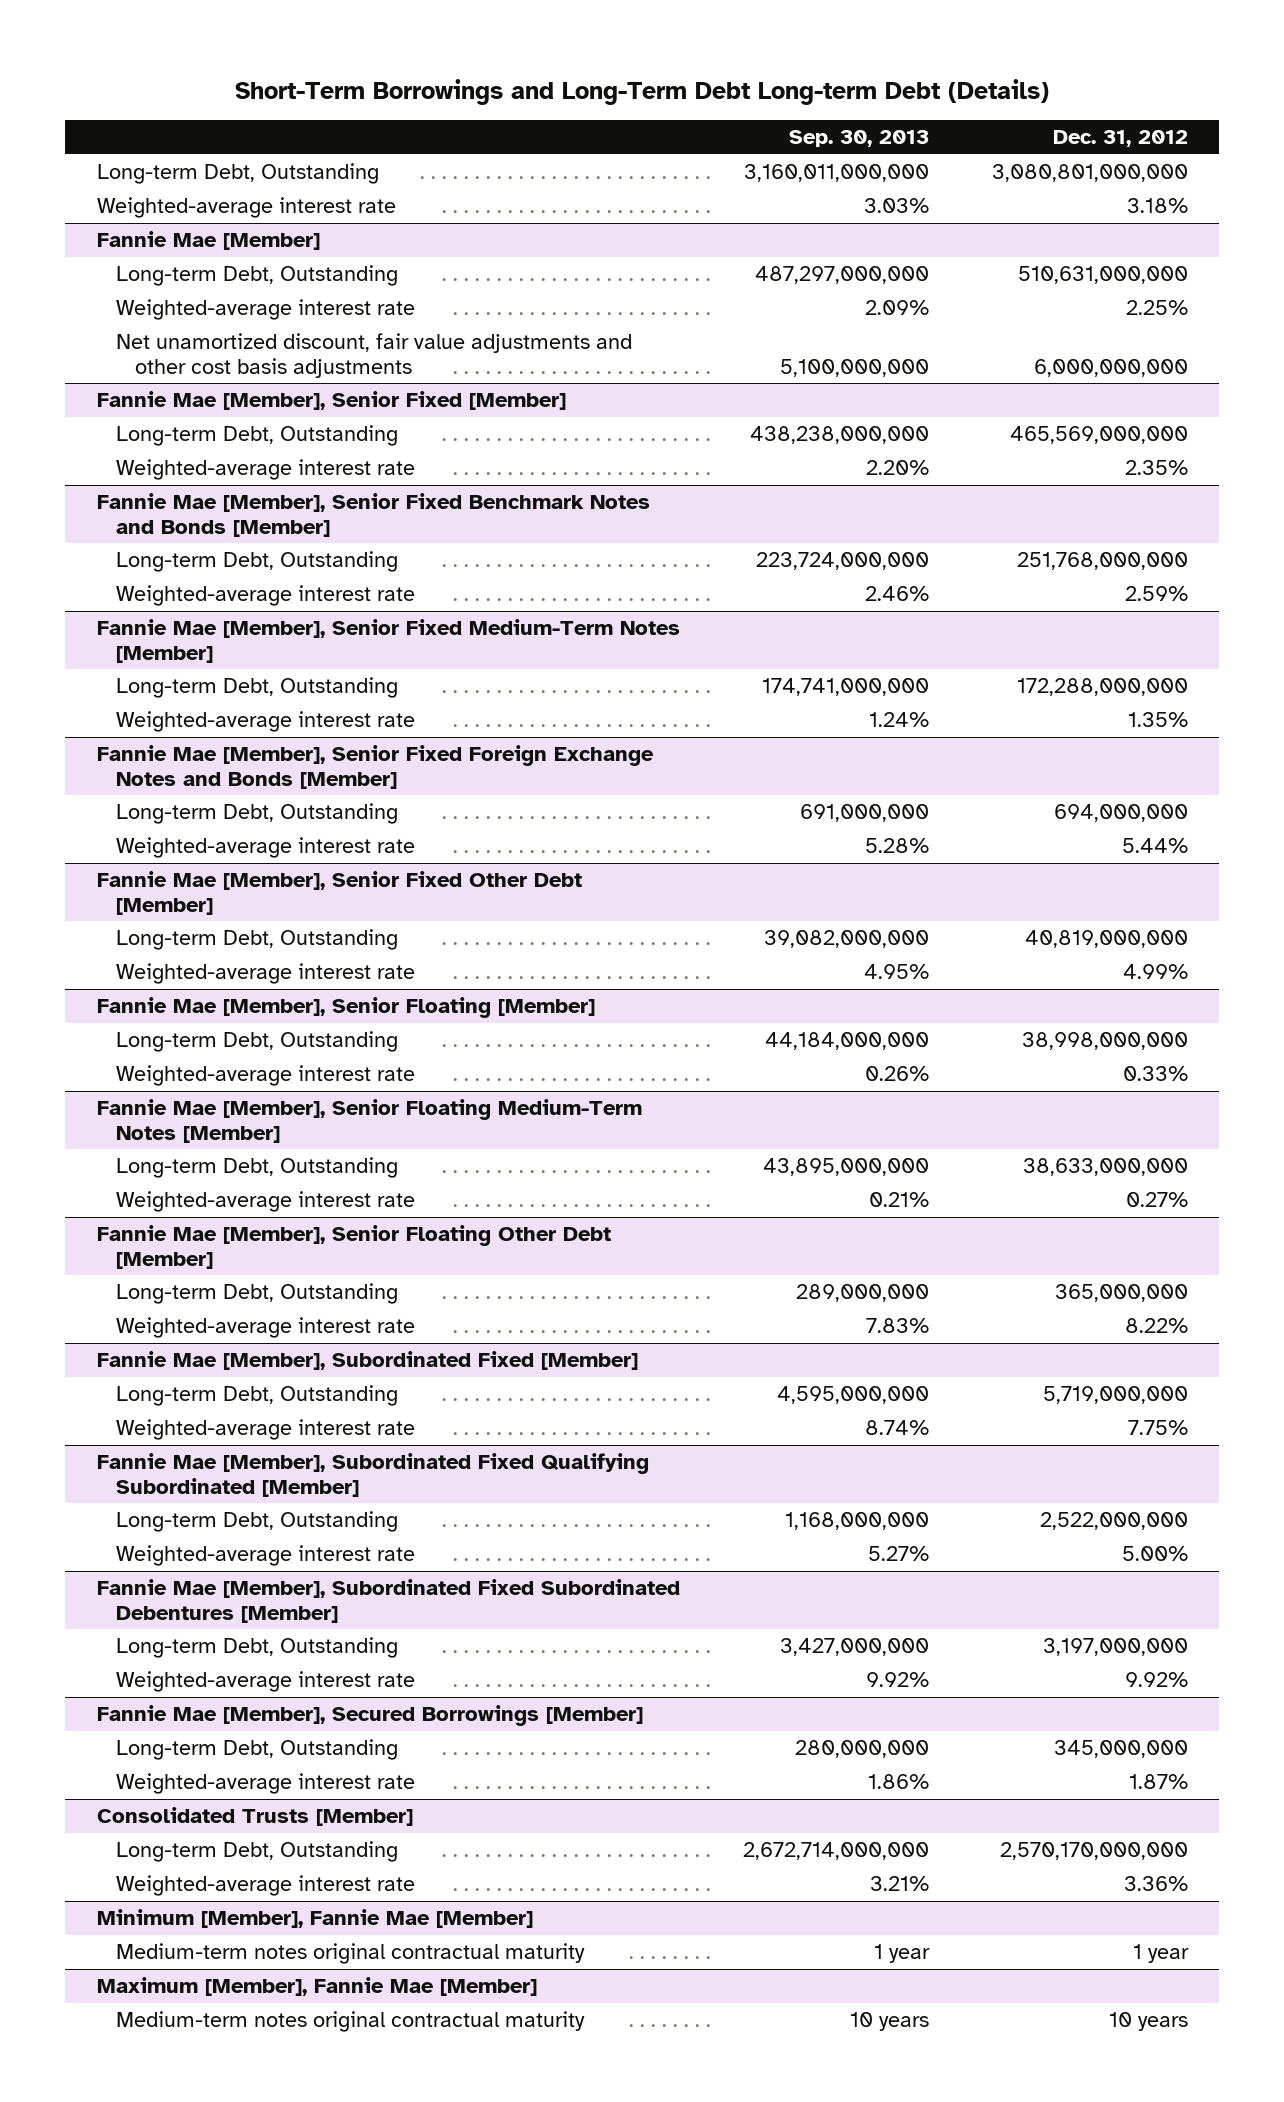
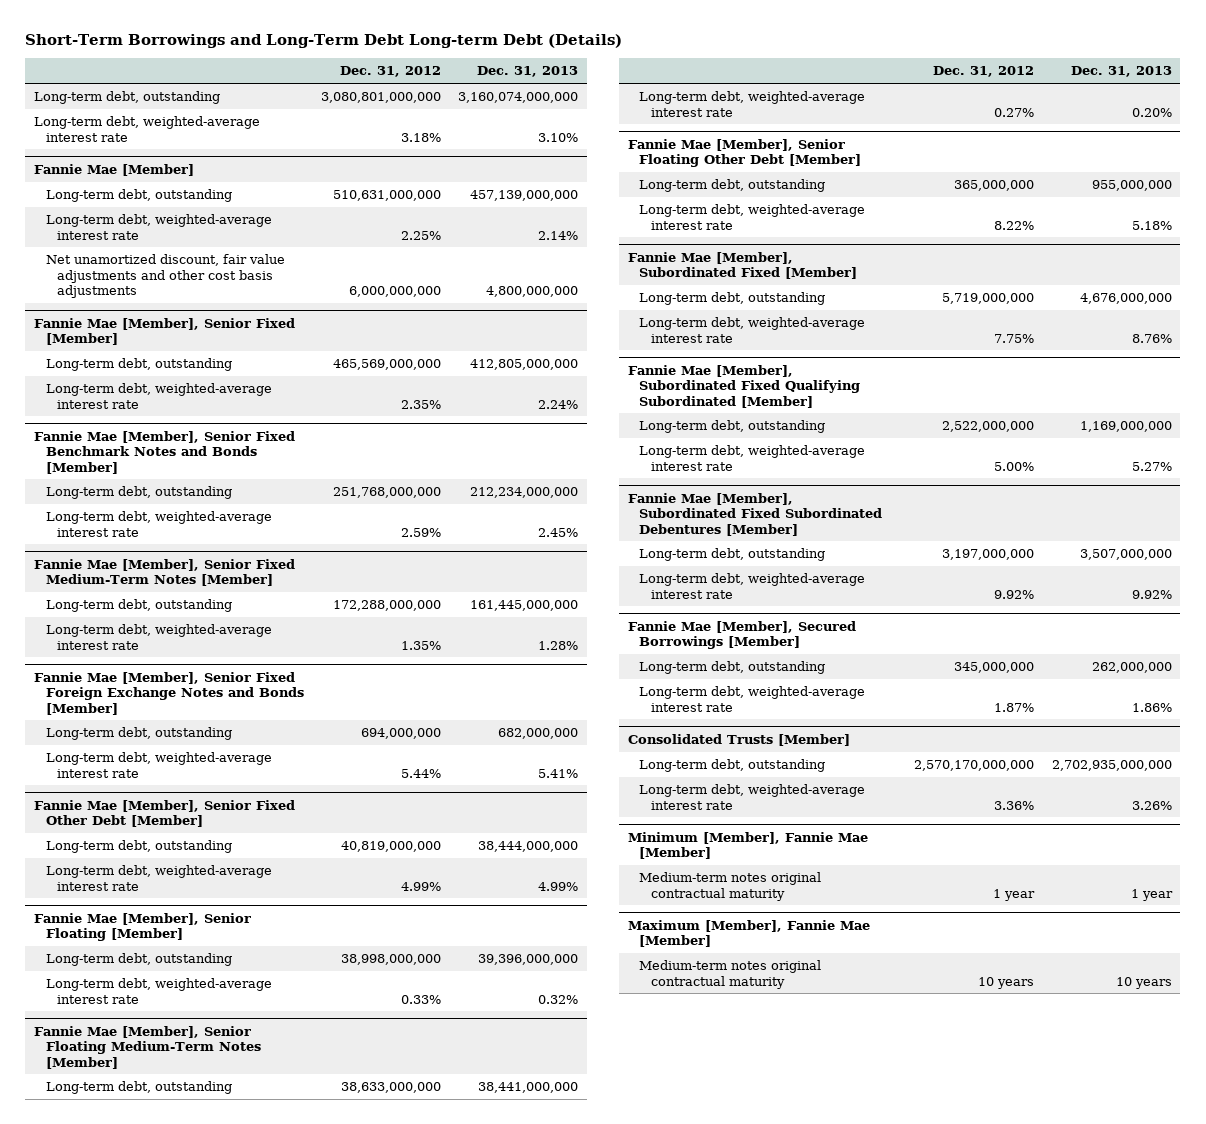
[788,130,929,148] Sep. 30, 2013 -> none
none -> [477,66,579,78] Dec. 31, 2013
[96,163,379,185] Long-term Debt, Outstanding -> [33,91,220,105] Long-term debt, outstanding
[96,197,396,219] Weighted-average interest rate -> [33,116,260,142] Long-term debt, weighted-average interest rate
[115,265,398,287] Long-term Debt, Outstanding -> [45,189,232,203] Long-term debt, outstanding
[115,299,415,321] Weighted-average interest rate -> [45,214,272,240] Long-term debt, weighted-average interest rate
[115,425,398,447] Long-term Debt, Outstanding -> [45,358,232,372] Long-term debt, outstanding
[115,459,415,481] Weighted-average interest rate -> [45,383,272,409] Long-term debt, weighted-average interest rate
[115,551,398,573] Long-term Debt, Outstanding -> [45,486,232,500] Long-term debt, outstanding
[115,585,415,607] Weighted-average interest rate -> [45,511,272,537] Long-term debt, weighted-average interest rate
[115,677,398,699] Long-term Debt, Outstanding -> [45,599,232,613] Long-term debt, outstanding
[115,711,415,733] Weighted-average interest rate -> [45,624,272,650] Long-term debt, weighted-average interest rate
[115,803,398,825] Long-term Debt, Outstanding -> [45,727,232,741] Long-term debt, outstanding
[115,837,415,859] Weighted-average interest rate -> [45,752,272,778] Long-term debt, weighted-average interest rate
[115,929,398,951] Long-term Debt, Outstanding -> [45,840,232,854] Long-term debt, outstanding
[115,963,415,985] Weighted-average interest rate -> [45,865,272,891] Long-term debt, weighted-average interest rate
[115,1031,398,1053] Long-term Debt, Outstanding -> [45,953,232,967] Long-term debt, outstanding
[115,1065,415,1087] Weighted-average interest rate -> [45,978,272,1004] Long-term debt, weighted-average interest rate
[115,1157,398,1179] Long-term Debt, Outstanding -> [45,1081,232,1095] Long-term debt, outstanding
[115,1191,415,1213] Weighted-average interest rate -> [639,91,866,117] Long-term debt, weighted-average interest rate
[115,1283,398,1305] Long-term Debt, Outstanding -> [639,179,826,193] Long-term debt, outstanding
[115,1317,415,1339] Weighted-average interest rate -> [639,204,866,230] Long-term debt, weighted-average interest rate
[115,1385,398,1407] Long-term Debt, Outstanding -> [639,292,826,306] Long-term debt, outstanding
[115,1419,415,1441] Weighted-average interest rate -> [639,317,866,343] Long-term debt, weighted-average interest rate
[115,1511,398,1533] Long-term Debt, Outstanding -> [639,420,826,434] Long-term debt, outstanding
[115,1545,415,1567] Weighted-average interest rate -> [639,445,866,471] Long-term debt, weighted-average interest rate
[115,1637,398,1659] Long-term Debt, Outstanding -> [639,548,826,562] Long-term debt, outstanding
[115,1671,415,1693] Weighted-average interest rate -> [639,573,866,599] Long-term debt, weighted-average interest rate
[115,1739,398,1761] Long-term Debt, Outstanding -> [639,661,826,675] Long-term debt, outstanding
[115,1773,415,1795] Weighted-average interest rate -> [639,686,866,712] Long-term debt, weighted-average interest rate
[115,1841,398,1863] Long-term Debt, Outstanding -> [639,759,826,773] Long-term debt, outstanding
[115,1875,415,1897] Weighted-average interest rate -> [639,784,866,810] Long-term debt, weighted-average interest rate

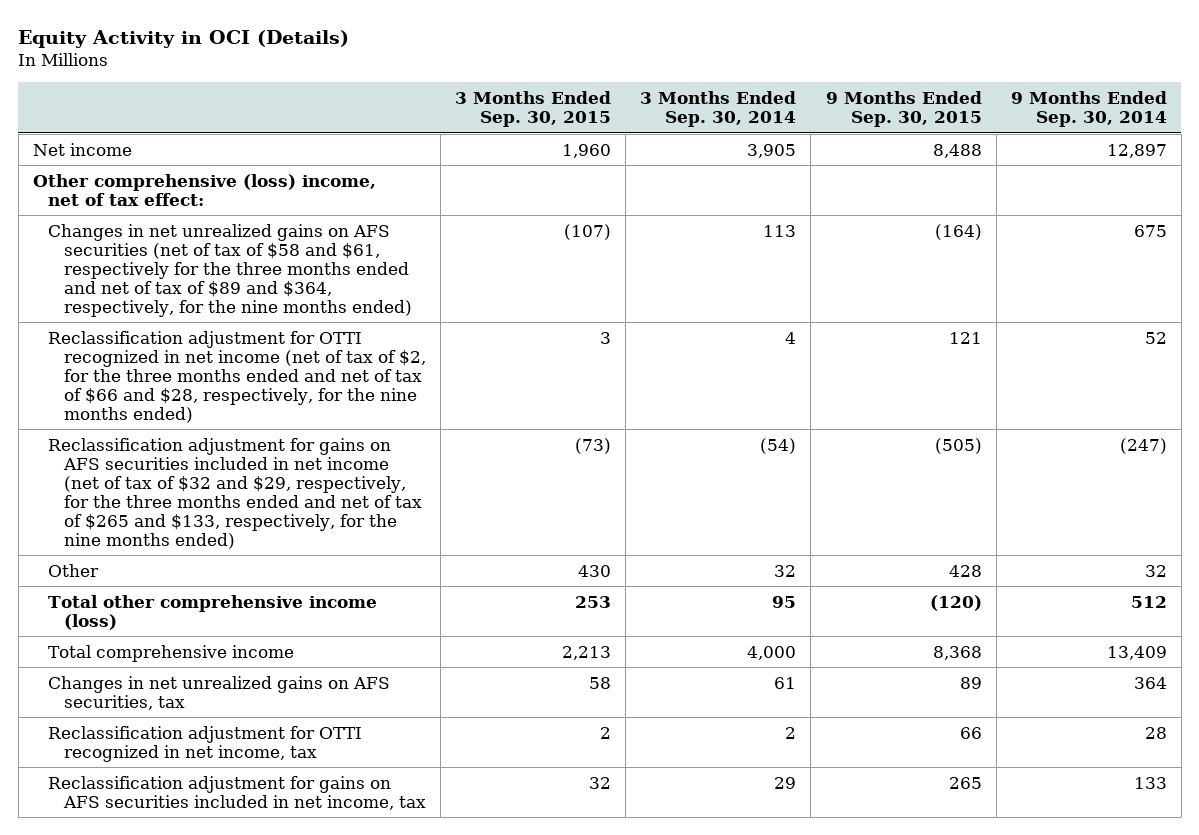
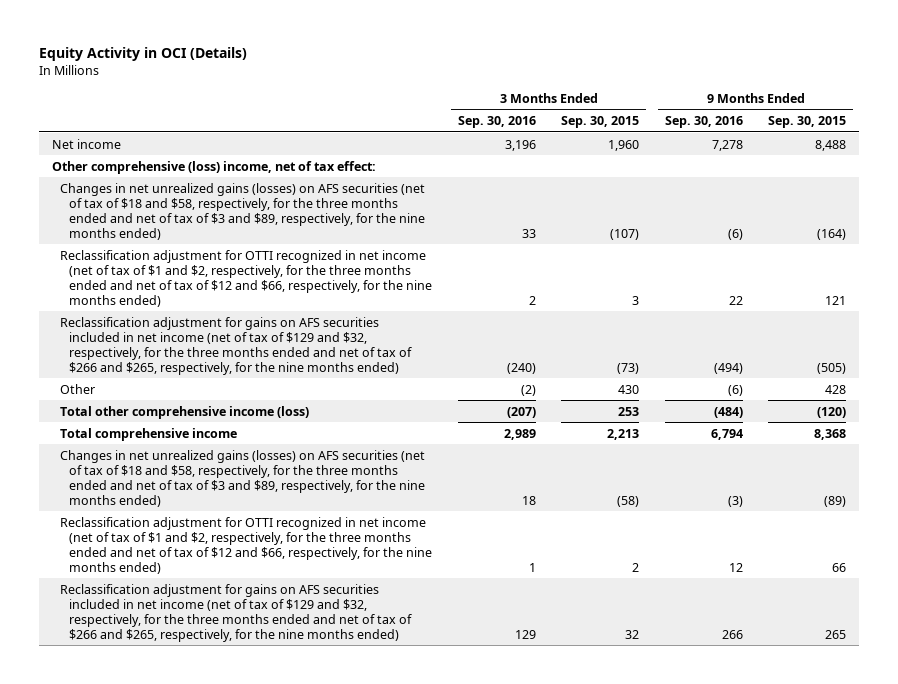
[640,91,797,128] 3 Months Ended Sep. 30, 2014 -> none
[1010,91,1167,128] 9 Months Ended Sep. 30, 2014 -> none
none -> [457,115,536,128] Sep. 30, 2016
none -> [664,115,743,128] Sep. 30, 2016
[48,223,413,317] Changes in net unrealized gains on AFS securities (net of tax of $58 and $61, respectively for the three months ended and net of tax of $89 and $364, respectively, for the nine months ended) -> [60,182,426,240] Changes in net unrealized gains (losses) on AFS securities (net of tax of $18 and $58, respectively, for the three months ended and net of tax of $3 and $89, respectively, for the nine months ended)
[48,330,427,423] Reclassification adjustment for OTTI recognized in net income (net of tax of $2, for the three months ended and net of tax of $66 and $28, respectively, for the nine months ended) -> [60,249,433,307] Reclassification adjustment for OTTI recognized in net income (net of tax of $1 and $2, respectively, for the three months ended and net of tax of $12 and $66, respectively, for the nine months ended)
[48,437,423,549] Reclassification adjustment for gains on AFS securities included in net income (net of tax of $32 and $29, respectively, for the three months ended and net of tax of $265 and $133, respectively, for the nine months ended) -> [60,316,413,375] Reclassification adjustment for gains on AFS securities included in net income (net of tax of $129 and $32, respectively, for the three months ended and net of tax of $266 and $265, respectively, for the nine months ended)
[48,675,391,710] Changes in net unrealized gains on AFS securities, tax -> [60,449,426,507] Changes in net unrealized gains (losses) on AFS securities (net of tax of $18 and $58, respectively, for the three months ended and net of tax of $3 and $89, respectively, for the nine months ended)
[589,676,612,689] 58 -> [617,495,640,507] (58)
[959,676,982,689] 89 -> [824,495,847,507] (89)
[48,725,363,762] Reclassification adjustment for OTTI recognized in net income, tax -> [60,516,433,574] Reclassification adjustment for OTTI recognized in net income (net of tax of $1 and $2, respectively, for the three months ended and net of tax of $12 and $66, respectively, for the nine months ended)
[48,775,427,810] Reclassification adjustment for gains on AFS securities included in net income, tax -> [60,583,413,642] Reclassification adjustment for gains on AFS securities included in net income (net of tax of $129 and $32, respectively, for the three months ended and net of tax of $266 and $265, respectively, for the nine months ended)

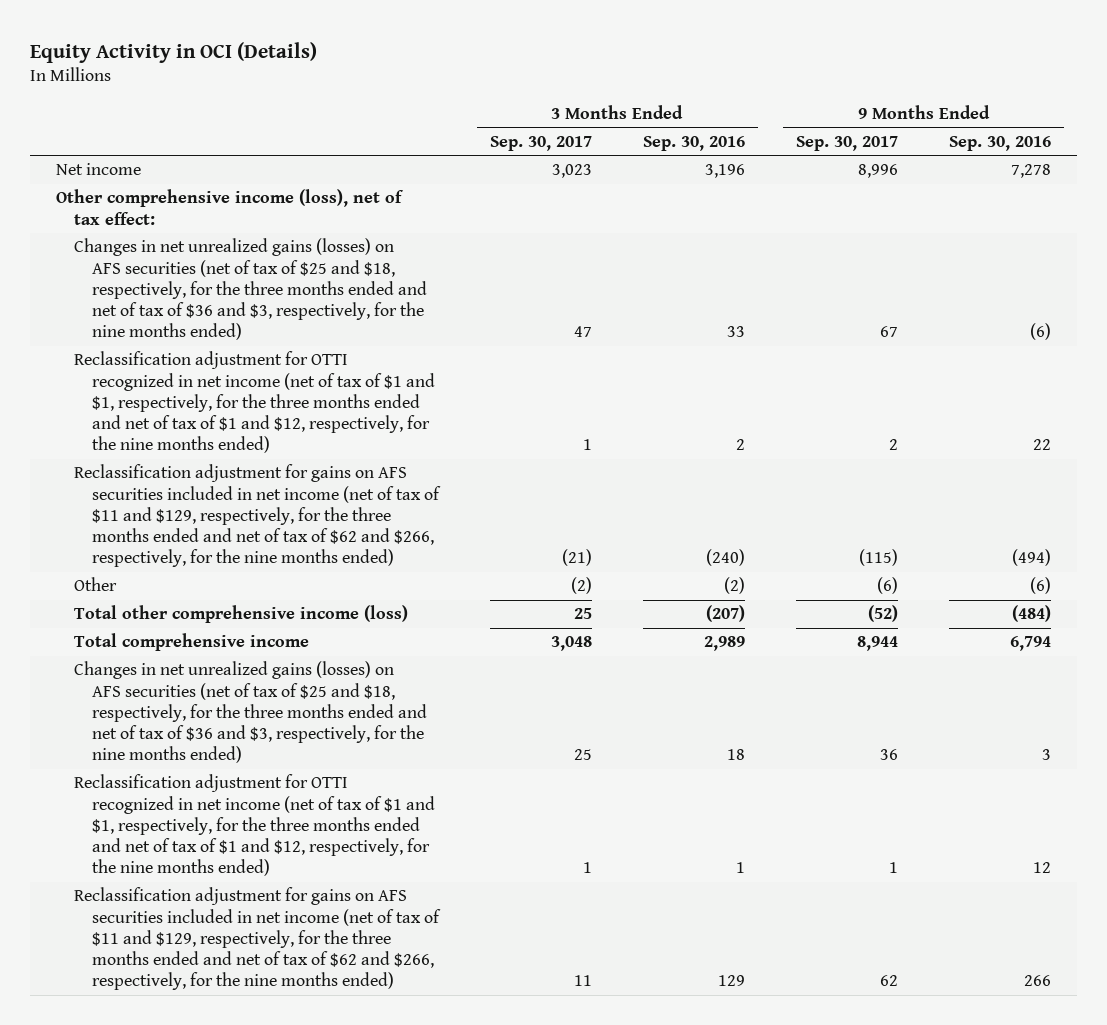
[561,115,640,128] Sep. 30, 2015 -> none
[768,115,847,128] Sep. 30, 2015 -> none
none -> [489,135,592,151] Sep. 30, 2017
none -> [796,135,899,151] Sep. 30, 2017
[51,160,376,174] Other comprehensive (loss) income, net of tax effect: -> [55,189,404,225] Other comprehensive income (loss), net of tax effect:
[60,182,426,240] Changes in net unrealized gains (losses) on AFS securities (net of tax of $18 and $58, respectively, for the three months ended and net of tax of $3 and $89, respectively, for the nine months ended) -> [73,238,427,341] Changes in net unrealized gains (losses) on AFS securities (net of tax of $25 and $18, respectively, for the three months ended and net of tax of $36 and $3, respectively, for the nine months ended)
[60,249,433,307] Reclassification adjustment for OTTI recognized in net income (net of tax of $1 and $2, respectively, for the three months ended and net of tax of $12 and $66, respectively, for the nine months ended) -> [73,351,435,454] Reclassification adjustment for OTTI recognized in net income (net of tax of $1 and $1, respectively, for the three months ended and net of tax of $1 and $12, respectively, for the nine months ended)
[60,316,413,375] Reclassification adjustment for gains on AFS securities included in net income (net of tax of $129 and $32, respectively, for the three months ended and net of tax of $266 and $265, respectively, for the nine months ended) -> [73,464,441,568] Reclassification adjustment for gains on AFS securities included in net income (net of tax of $11 and $129, respectively, for the three months ended and net of tax of $62 and $266, respectively, for the nine months ended)
[60,449,426,507] Changes in net unrealized gains (losses) on AFS securities (net of tax of $18 and $58, respectively, for the three months ended and net of tax of $3 and $89, respectively, for the nine months ended) -> [73,661,427,764] Changes in net unrealized gains (losses) on AFS securities (net of tax of $25 and $18, respectively, for the three months ended and net of tax of $36 and $3, respectively, for the nine months ended)
[727,495,743,507] (3) -> [1042,749,1052,761] 3
[60,516,433,574] Reclassification adjustment for OTTI recognized in net income (net of tax of $1 and $2, respectively, for the three months ended and net of tax of $12 and $66, respectively, for the nine months ended) -> [73,774,435,877] Reclassification adjustment for OTTI recognized in net income (net of tax of $1 and $1, respectively, for the three months ended and net of tax of $1 and $12, respectively, for the nine months ended)
[60,583,413,642] Reclassification adjustment for gains on AFS securities included in net income (net of tax of $129 and $32, respectively, for the three months ended and net of tax of $266 and $265, respectively, for the nine months ended) -> [73,887,441,991] Reclassification adjustment for gains on AFS securities included in net income (net of tax of $11 and $129, respectively, for the three months ended and net of tax of $62 and $266, respectively, for the nine months ended)

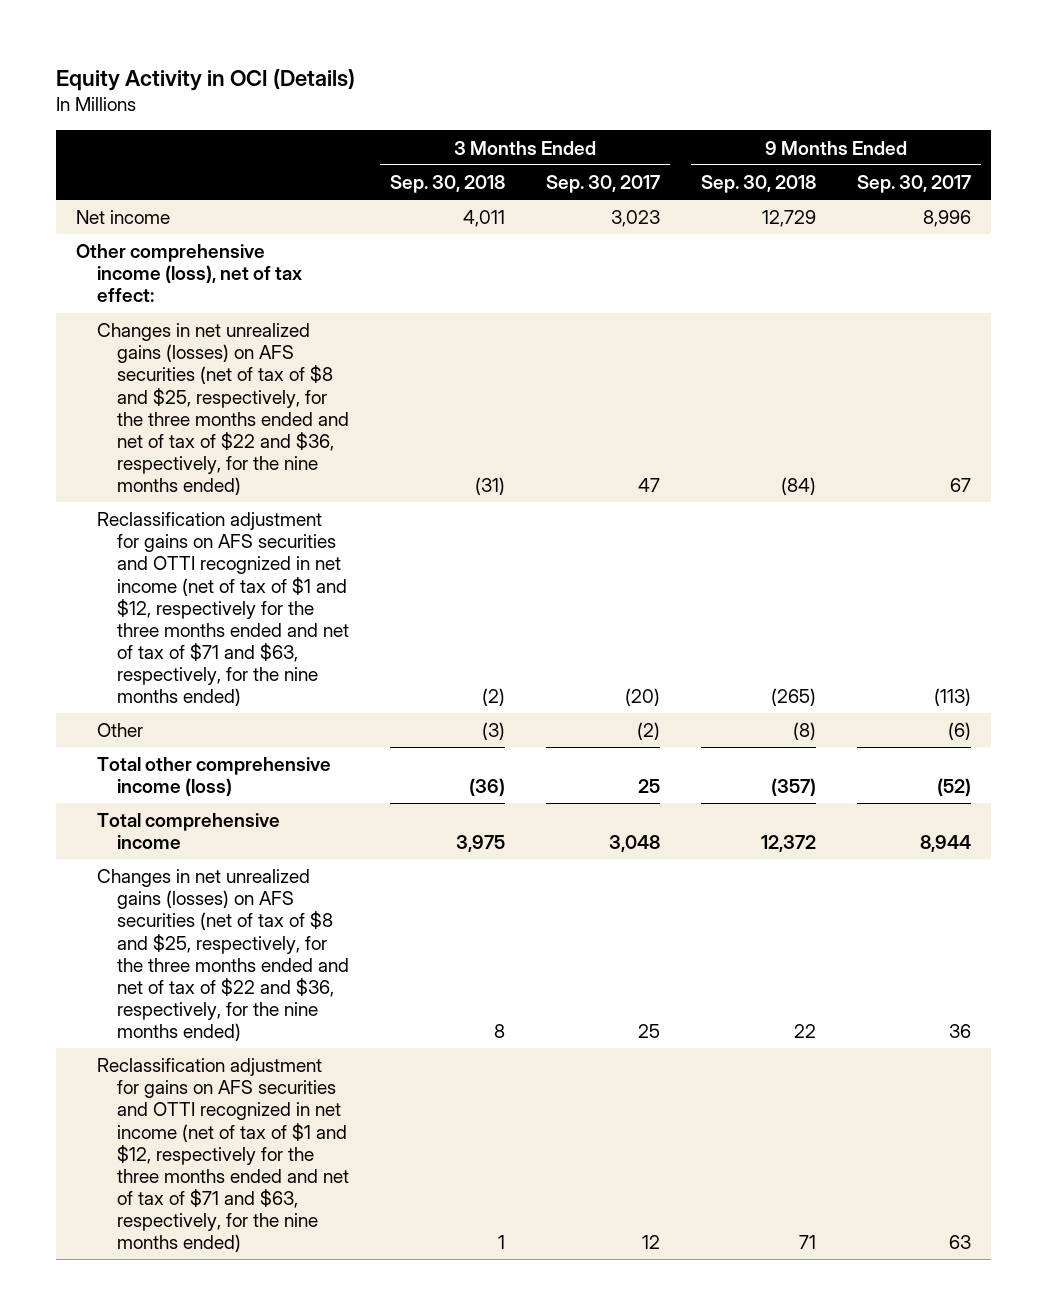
[642,135,745,151] Sep. 30, 2016 -> none
[949,135,1052,151] Sep. 30, 2016 -> none
none -> [390,174,506,193] Sep. 30, 2018
none -> [701,174,817,193] Sep. 30, 2018
[73,464,441,568] Reclassification adjustment for gains on AFS securities included in net income (net of tax of $11 and $129, respectively, for the three months ended and net of tax of $62 and $266, respectively, for the nine months ended) -> none
[73,238,427,341] Changes in net unrealized gains (losses) on AFS securities (net of tax of $25 and $18, respectively, for the three months ended and net of tax of $36 and $3, respectively, for the nine months ended) -> [96,323,350,496] Changes in net unrealized gains (losses) on AFS securities (net of tax of $8 and $25, respectively, for the three months ended and net of tax of $22 and $36, respectively, for the nine months ended)
[73,351,435,454] Reclassification adjustment for OTTI recognized in net income (net of tax of $1 and $1, respectively, for the three months ended and net of tax of $1 and $12, respectively, for the nine months ended) -> [96,512,350,707] Reclassification adjustment for gains on AFS securities and OTTI recognized in net income (net of tax of $1 and $12, respectively for the three months ended and net of tax of $71 and $63, respectively, for the nine months ended)
[582,439,592,451] 1 -> [625,688,661,707] (20)
[889,439,899,451] 2 -> [933,688,971,707] (113)
[73,887,441,991] Reclassification adjustment for gains on AFS securities included in net income (net of tax of $11 and $129, respectively, for the three months ended and net of tax of $62 and $266, respectively, for the nine months ended) -> none
[73,661,427,764] Changes in net unrealized gains (losses) on AFS securities (net of tax of $25 and $18, respectively, for the three months ended and net of tax of $36 and $3, respectively, for the nine months ended) -> [96,869,350,1042] Changes in net unrealized gains (losses) on AFS securities (net of tax of $8 and $25, respectively, for the three months ended and net of tax of $22 and $36, respectively, for the nine months ended)
[73,774,435,877] Reclassification adjustment for OTTI recognized in net income (net of tax of $1 and $1, respectively, for the three months ended and net of tax of $1 and $12, respectively, for the nine months ended) -> [96,1058,350,1253] Reclassification adjustment for gains on AFS securities and OTTI recognized in net income (net of tax of $1 and $12, respectively for the three months ended and net of tax of $71 and $63, respectively, for the nine months ended)
[582,862,592,874] 1 -> [642,1235,661,1250] 12
[889,862,899,874] 1 -> [948,1235,971,1250] 63

